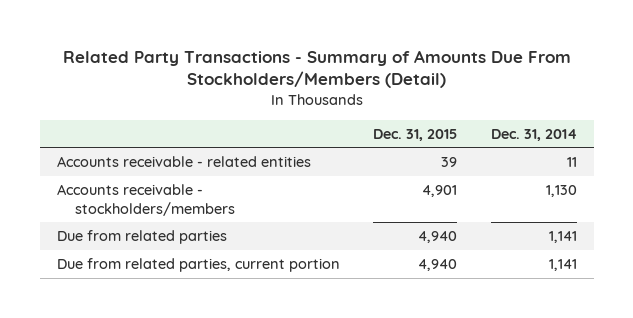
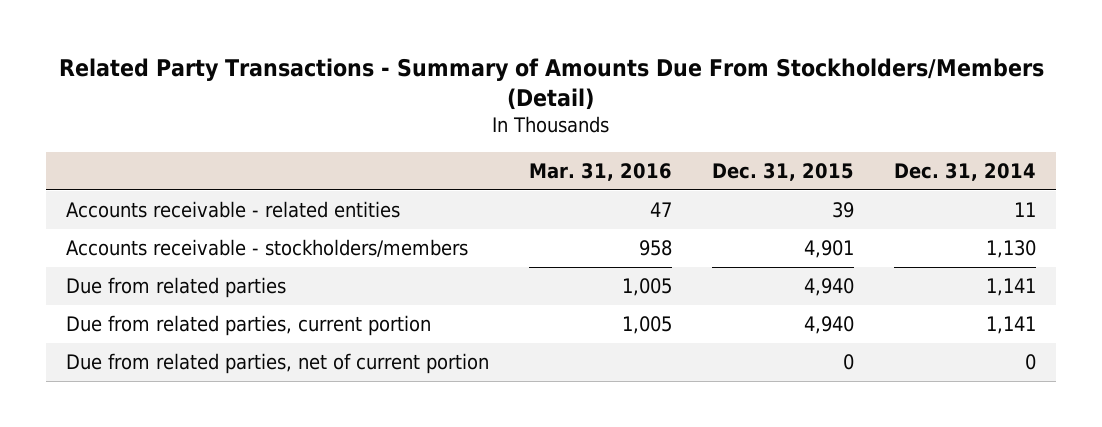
none -> [529,162,673,181] Mar. 31, 2016
none -> [65,353,489,375] Due from related parties, net of current portion

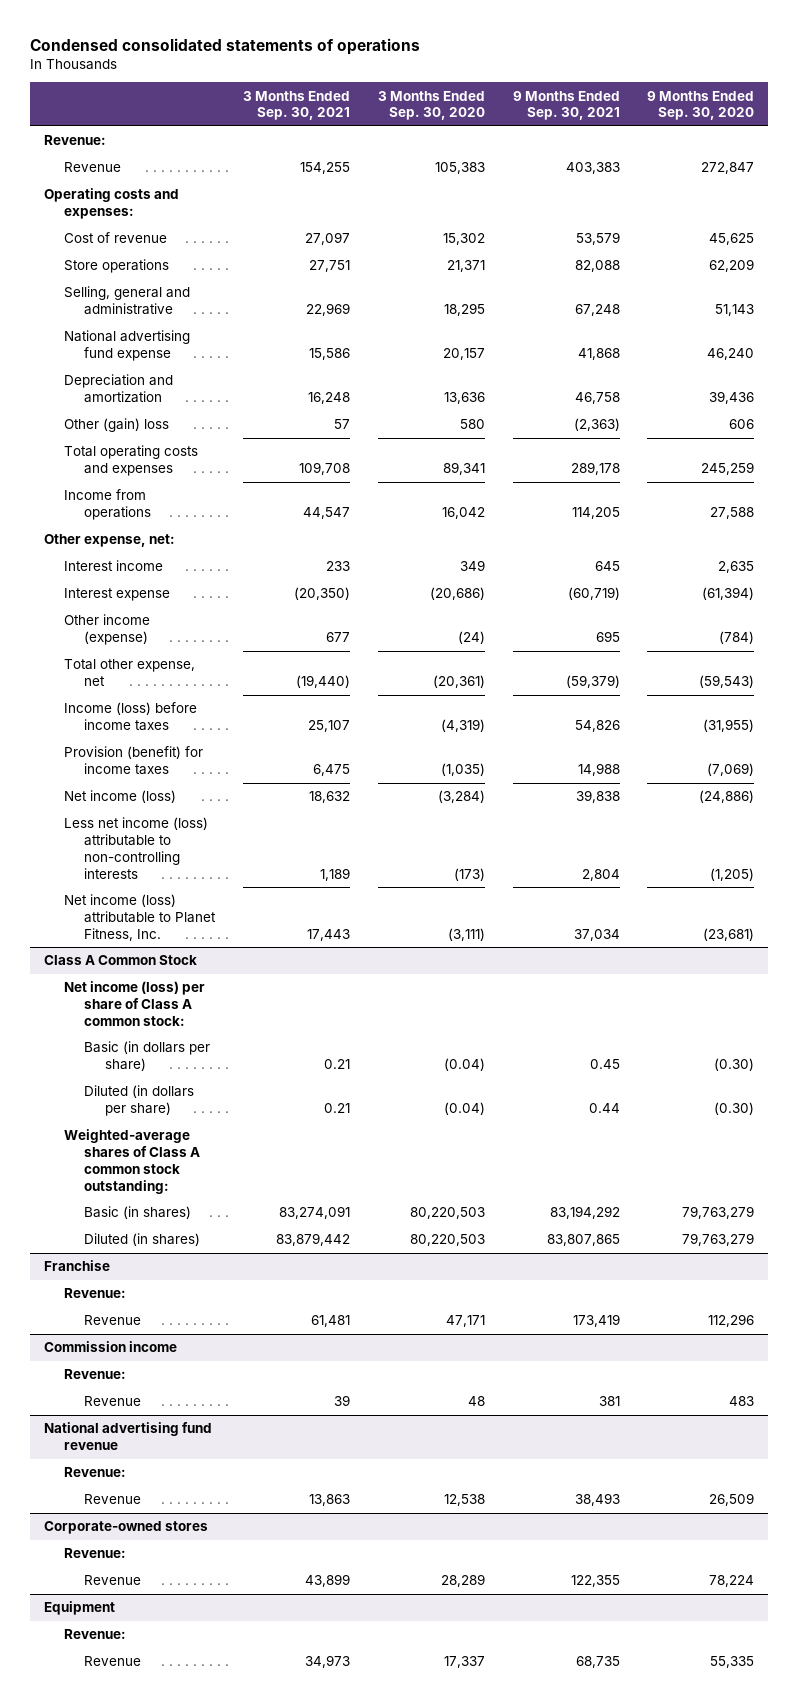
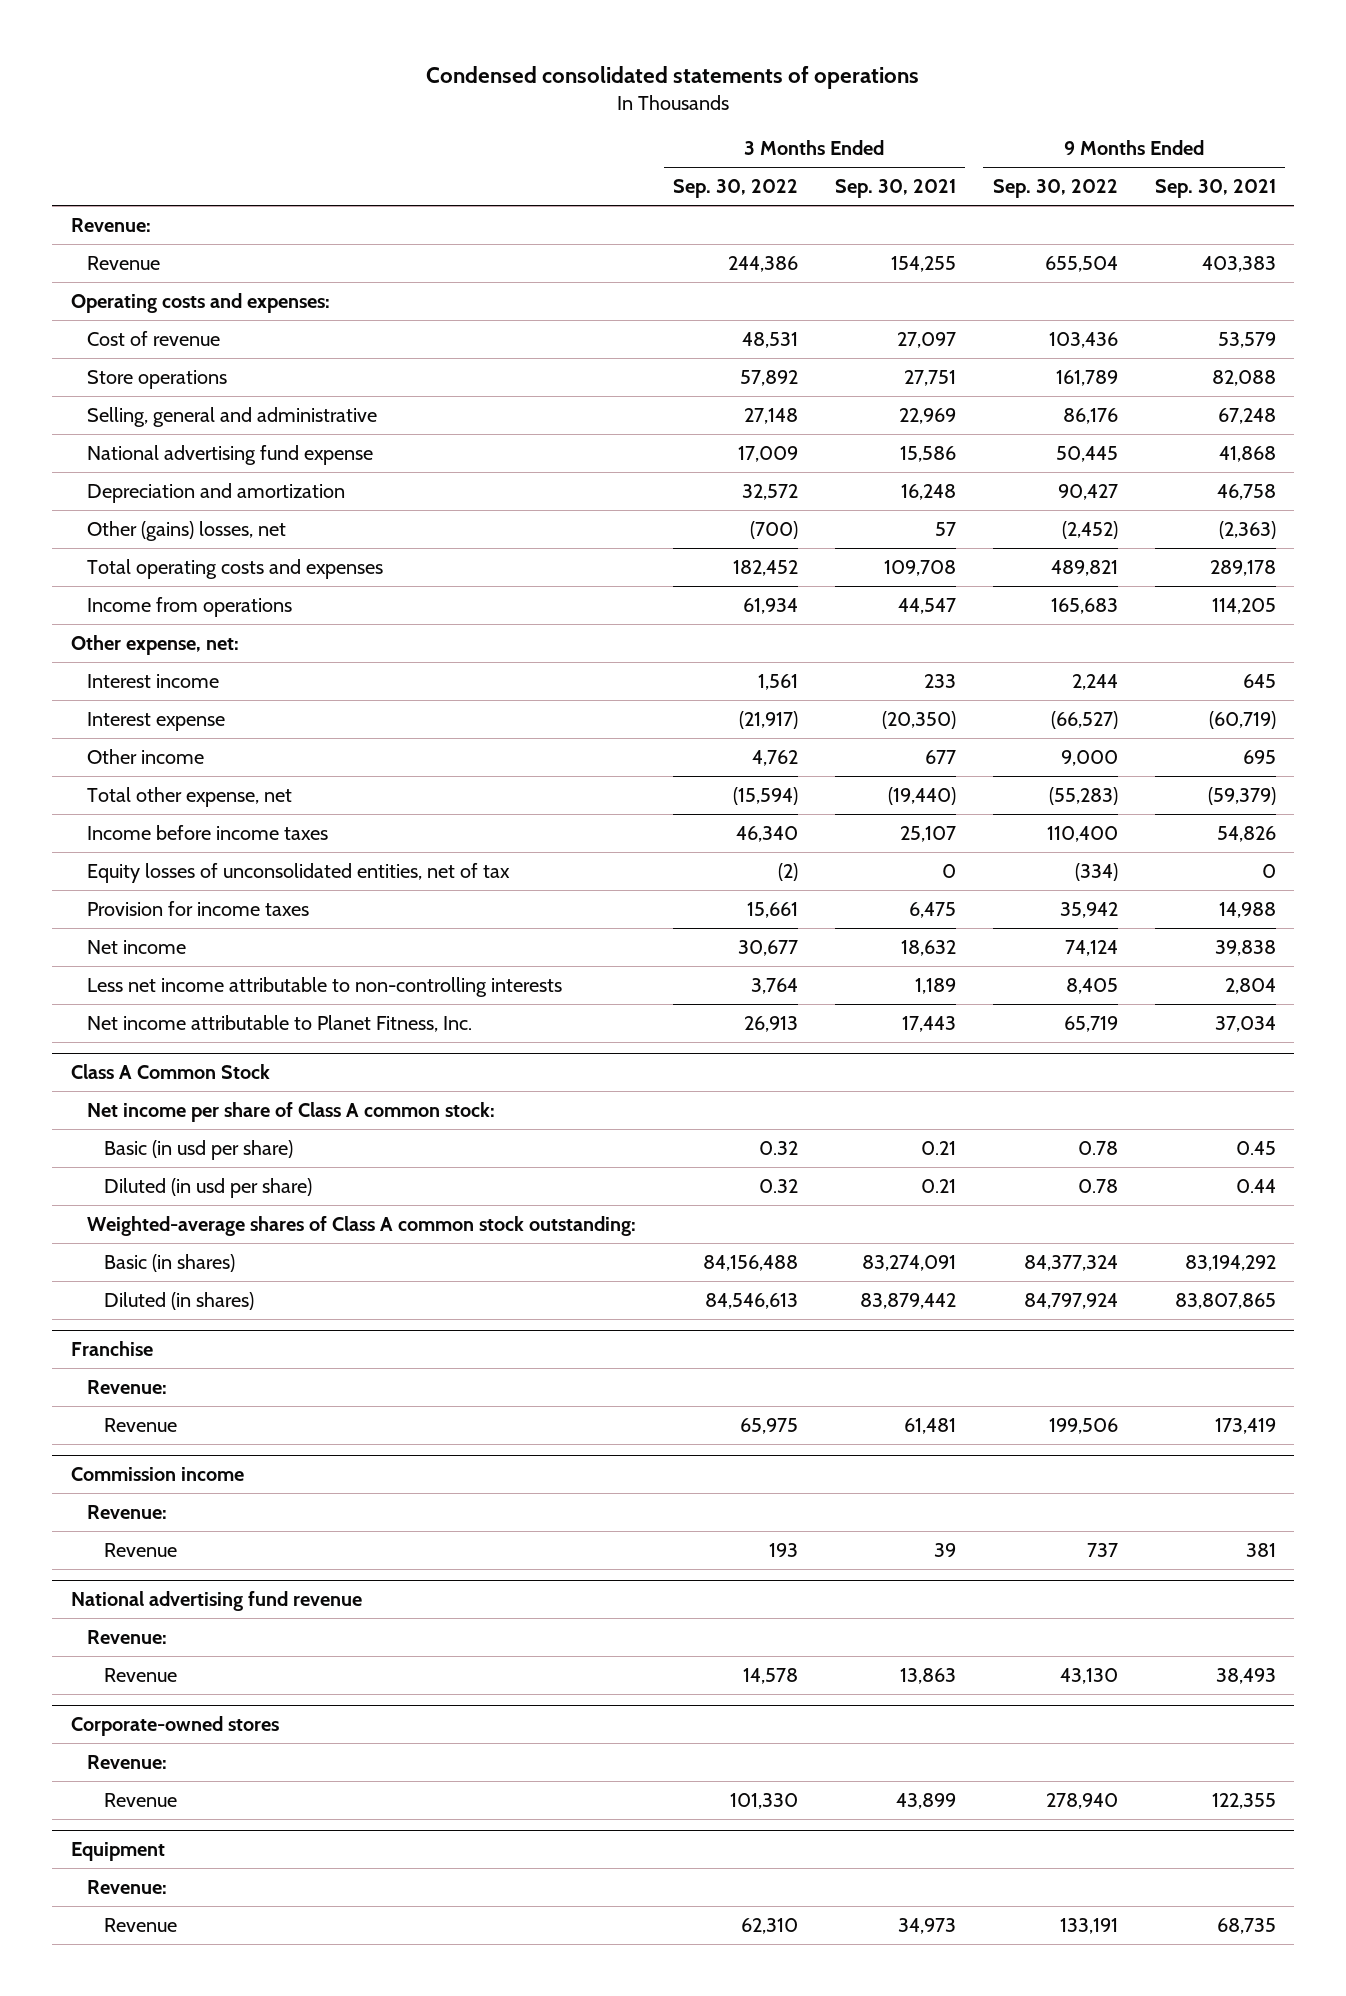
[377,90,485,121] 3 Months Ended Sep. 30, 2020 -> none
[647,90,755,121] 9 Months Ended Sep. 30, 2020 -> none
none -> [673,179,799,199] Sep. 30, 2022
none -> [992,179,1118,199] Sep. 30, 2022
[64,418,170,433] Other (gain) loss -> [87,520,287,541] Other (gains) losses, net
[64,614,151,646] Other income (expense) -> [87,748,205,764] Other income
[64,702,198,732] Income (loss) before income taxes -> [87,824,329,840] Income before income taxes
none -> [87,862,511,883] Equity losses of unconsolidated entities, net of tax
[64,746,204,776] Provision (benefit) for income taxes -> [87,900,310,916] Provision for income taxes
[64,790,177,804] Net income (loss) -> [87,939,187,954] Net income
[64,817,209,879] Less net income (loss) attributable to non-controlling interests -> [87,976,563,997] Less net income attributable to non-controlling interests
[64,894,217,941] Net income (loss) attributable to Planet Fitness, Inc. -> [87,1014,473,1032] Net income attributable to Planet Fitness, Inc.
[64,981,206,1026] Net income (loss) per share of Class A common stock: -> [87,1101,496,1122] Net income per share of Class A common stock:
[84,1041,211,1072] Basic (in dollars per share) -> [103,1139,293,1160] Basic (in usd per share)
[84,1085,195,1117] Diluted (in dollars per share) -> [103,1177,312,1198] Diluted (in usd per share)

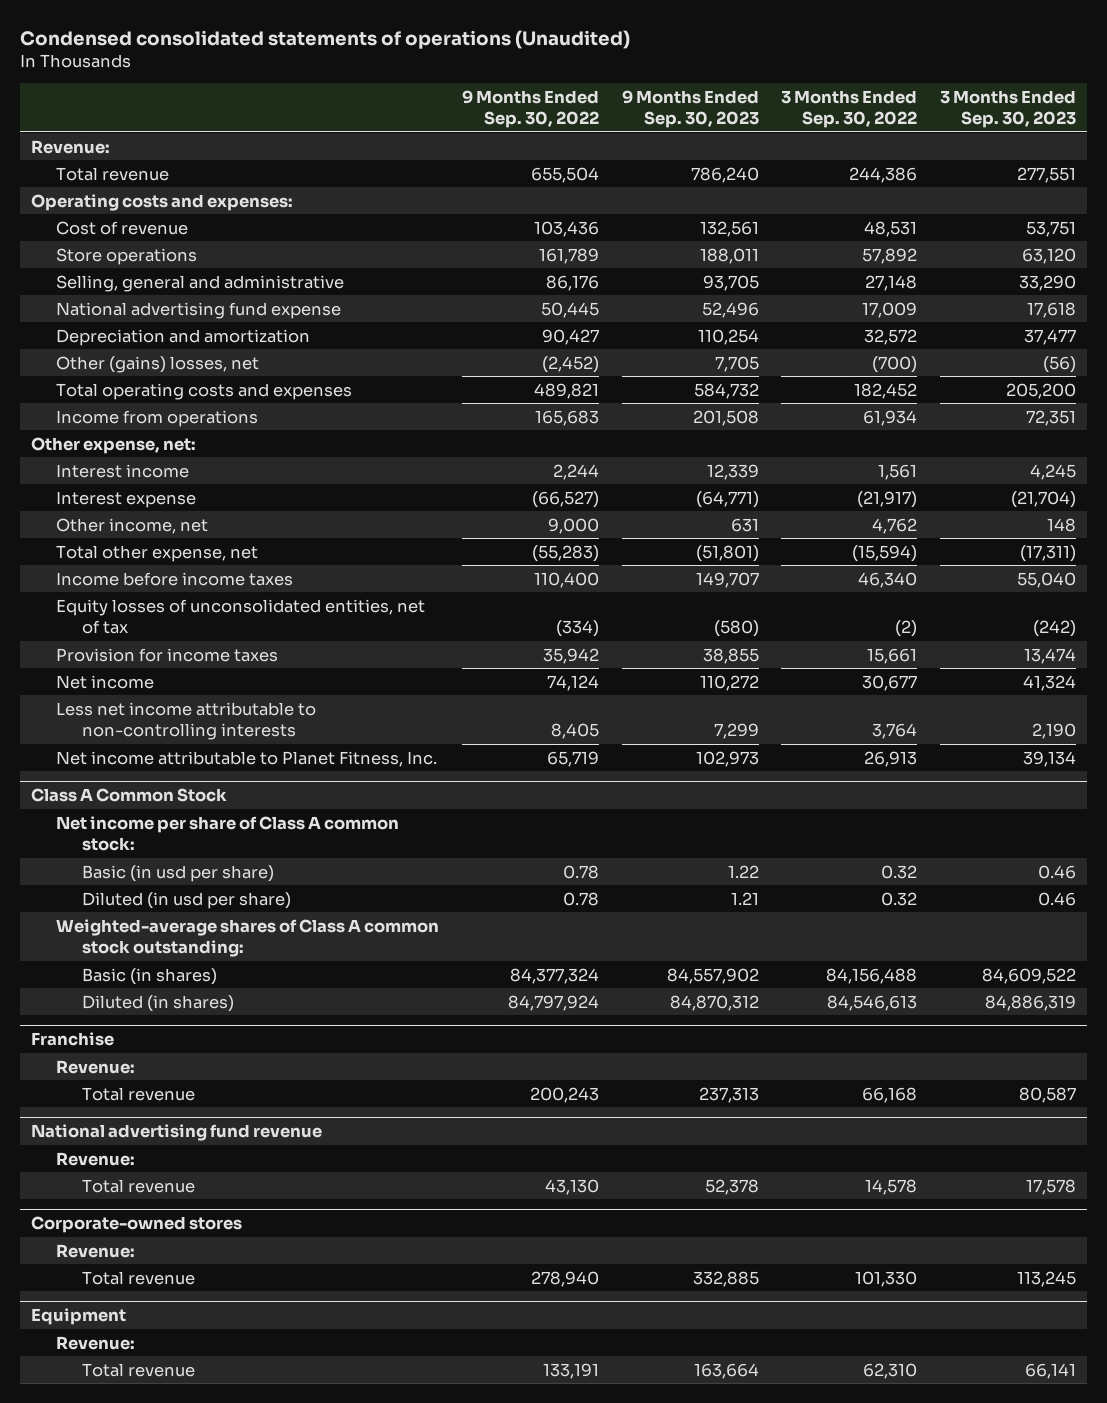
[426,65,920,89] Condensed consolidated statements of operations -> [19,30,630,50] Condensed consolidated statements of operations (Unaudited)
[834,179,956,199] Sep. 30, 2021 -> none
[1154,179,1276,199] Sep. 30, 2021 -> none
none -> [621,90,759,129] 9 Months Ended Sep. 30, 2023
none -> [939,90,1076,129] 3 Months Ended Sep. 30, 2023
[87,255,161,270] Revenue -> [56,166,170,181] Total revenue
[87,748,205,764] Other income -> [56,517,209,534] Other income, net
[70,1467,244,1482] Commission income -> none
[87,1504,168,1519] Revenue: -> none
[103,1542,177,1557] Revenue -> none
[103,1417,177,1432] Revenue -> [81,1086,195,1101] Total revenue
[740,1417,799,1434] 65,975 -> [862,1086,918,1103] 66,168
[1048,1417,1118,1434] 199,506 -> [530,1086,600,1103] 200,243
[103,1667,177,1682] Revenue -> [81,1178,195,1193] Total revenue
[103,1792,177,1807] Revenue -> [81,1270,195,1285] Total revenue
[103,1917,177,1932] Revenue -> [81,1362,195,1377] Total revenue

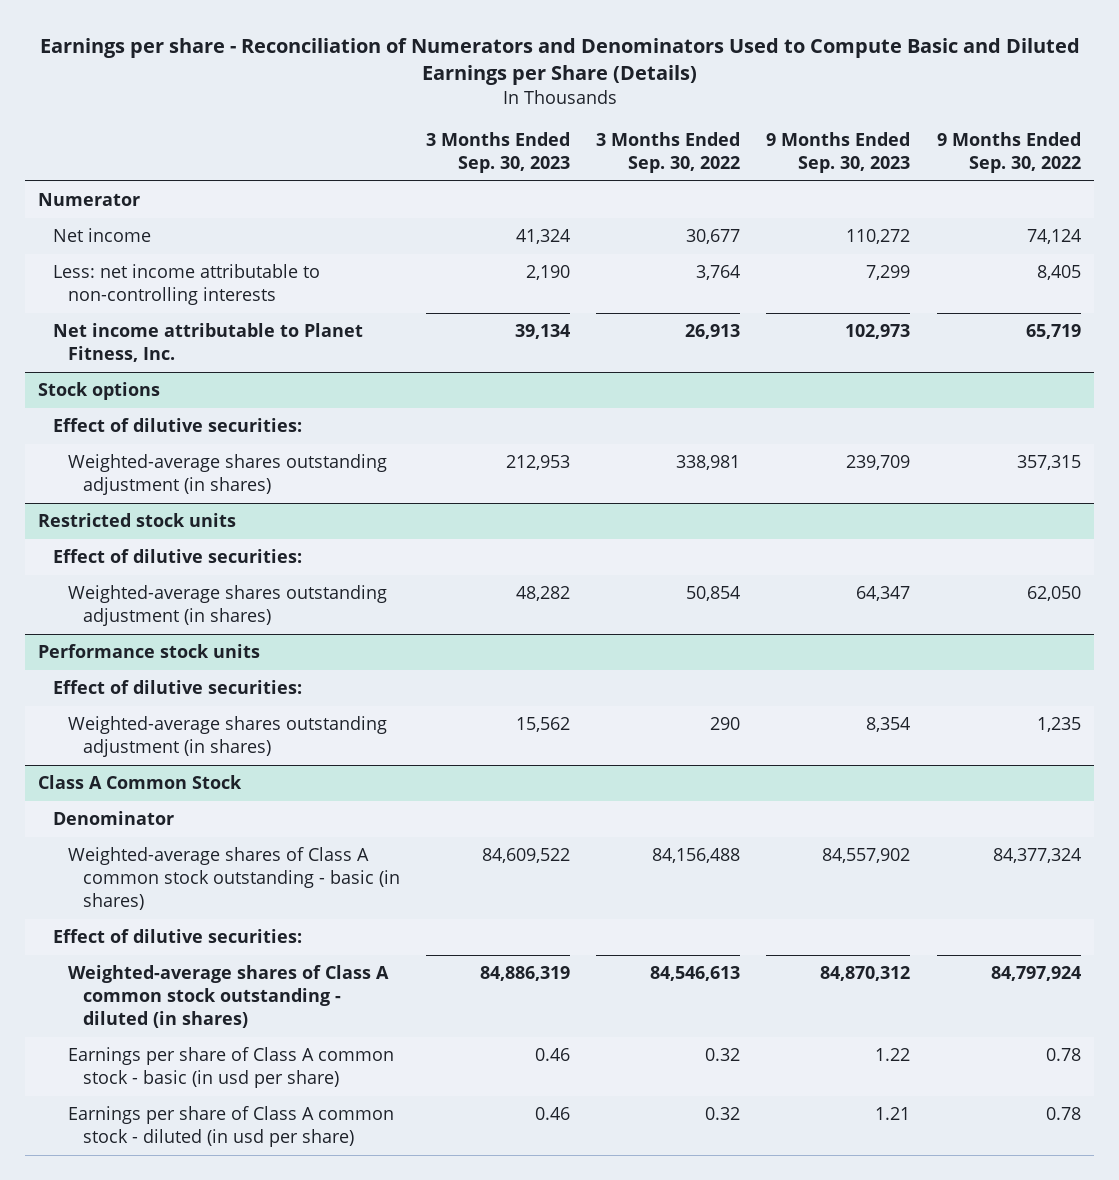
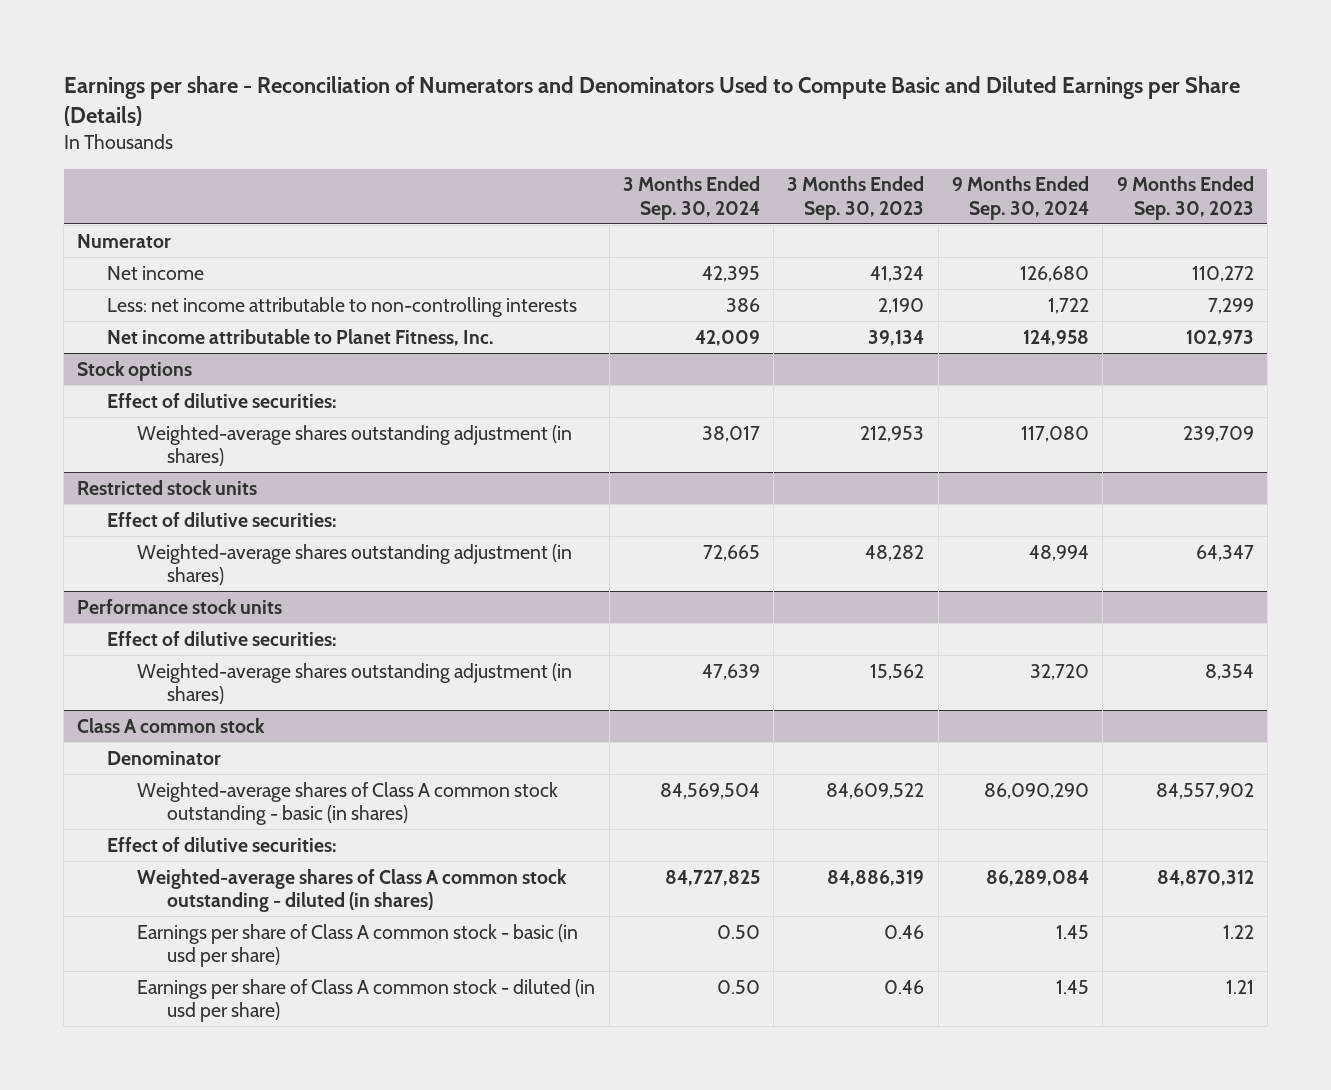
[596,131,741,173] 3 Months Ended Sep. 30, 2022 -> none
[936,131,1081,173] 9 Months Ended Sep. 30, 2022 -> none
none -> [622,176,760,220] 3 Months Ended Sep. 30, 2024
none -> [951,176,1089,220] 9 Months Ended Sep. 30, 2024
[38,775,243,790] Class A Common Stock -> [77,717,266,733] Class A common stock

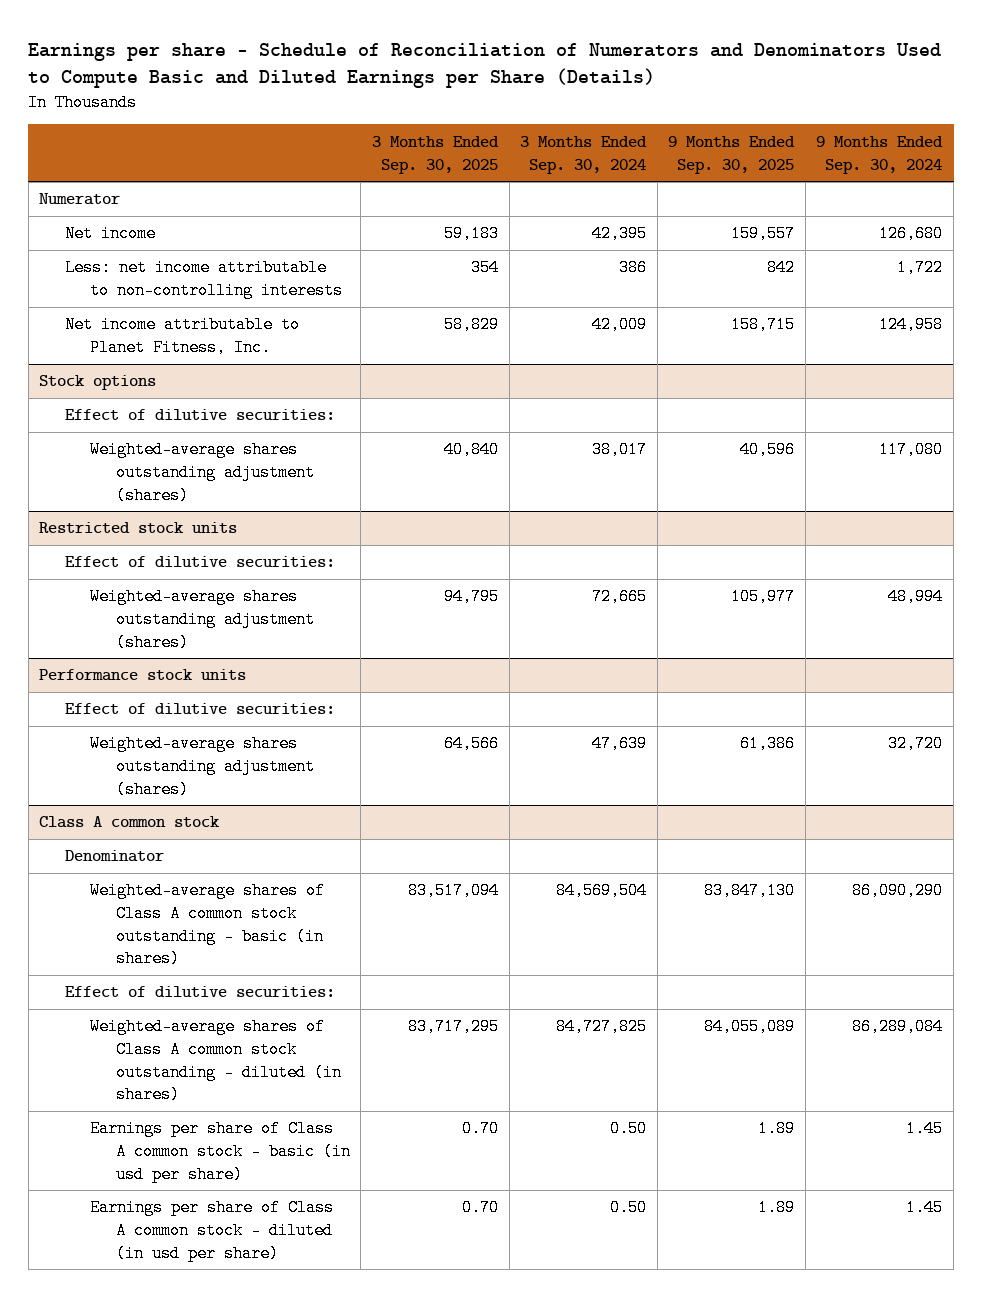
[63,76,1240,127] Earnings per share - Reconciliation of Numerators and Denominators Used to Compute Basic and Diluted Earnings per Share (Details) -> [28,42,942,89] Earnings per share - Schedule of Reconciliation of Numerators and Denominators Used to Compute Basic and Diluted Earnings per Share (Details)
[787,176,925,220] 3 Months Ended Sep. 30, 2023 -> none
[1116,176,1254,220] 9 Months Ended Sep. 30, 2023 -> none
none -> [371,135,499,174] 3 Months Ended Sep. 30, 2025
none -> [668,135,796,174] 9 Months Ended Sep. 30, 2025
[137,424,573,466] Weighted-average shares outstanding adjustment (in shares) -> [90,441,315,504] Weighted-average shares outstanding adjustment (shares)
[137,543,573,585] Weighted-average shares outstanding adjustment (in shares) -> [90,588,315,651] Weighted-average shares outstanding adjustment (shares)
[137,662,573,704] Weighted-average shares outstanding adjustment (in shares) -> [90,735,315,798] Weighted-average shares outstanding adjustment (shares)

